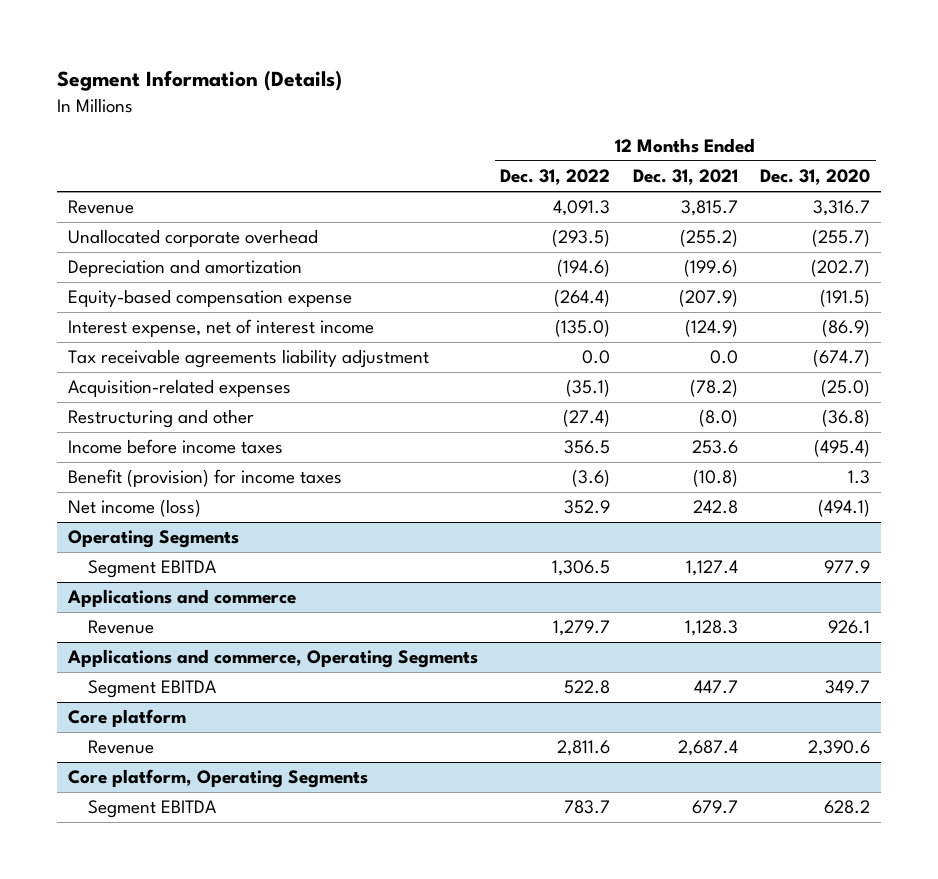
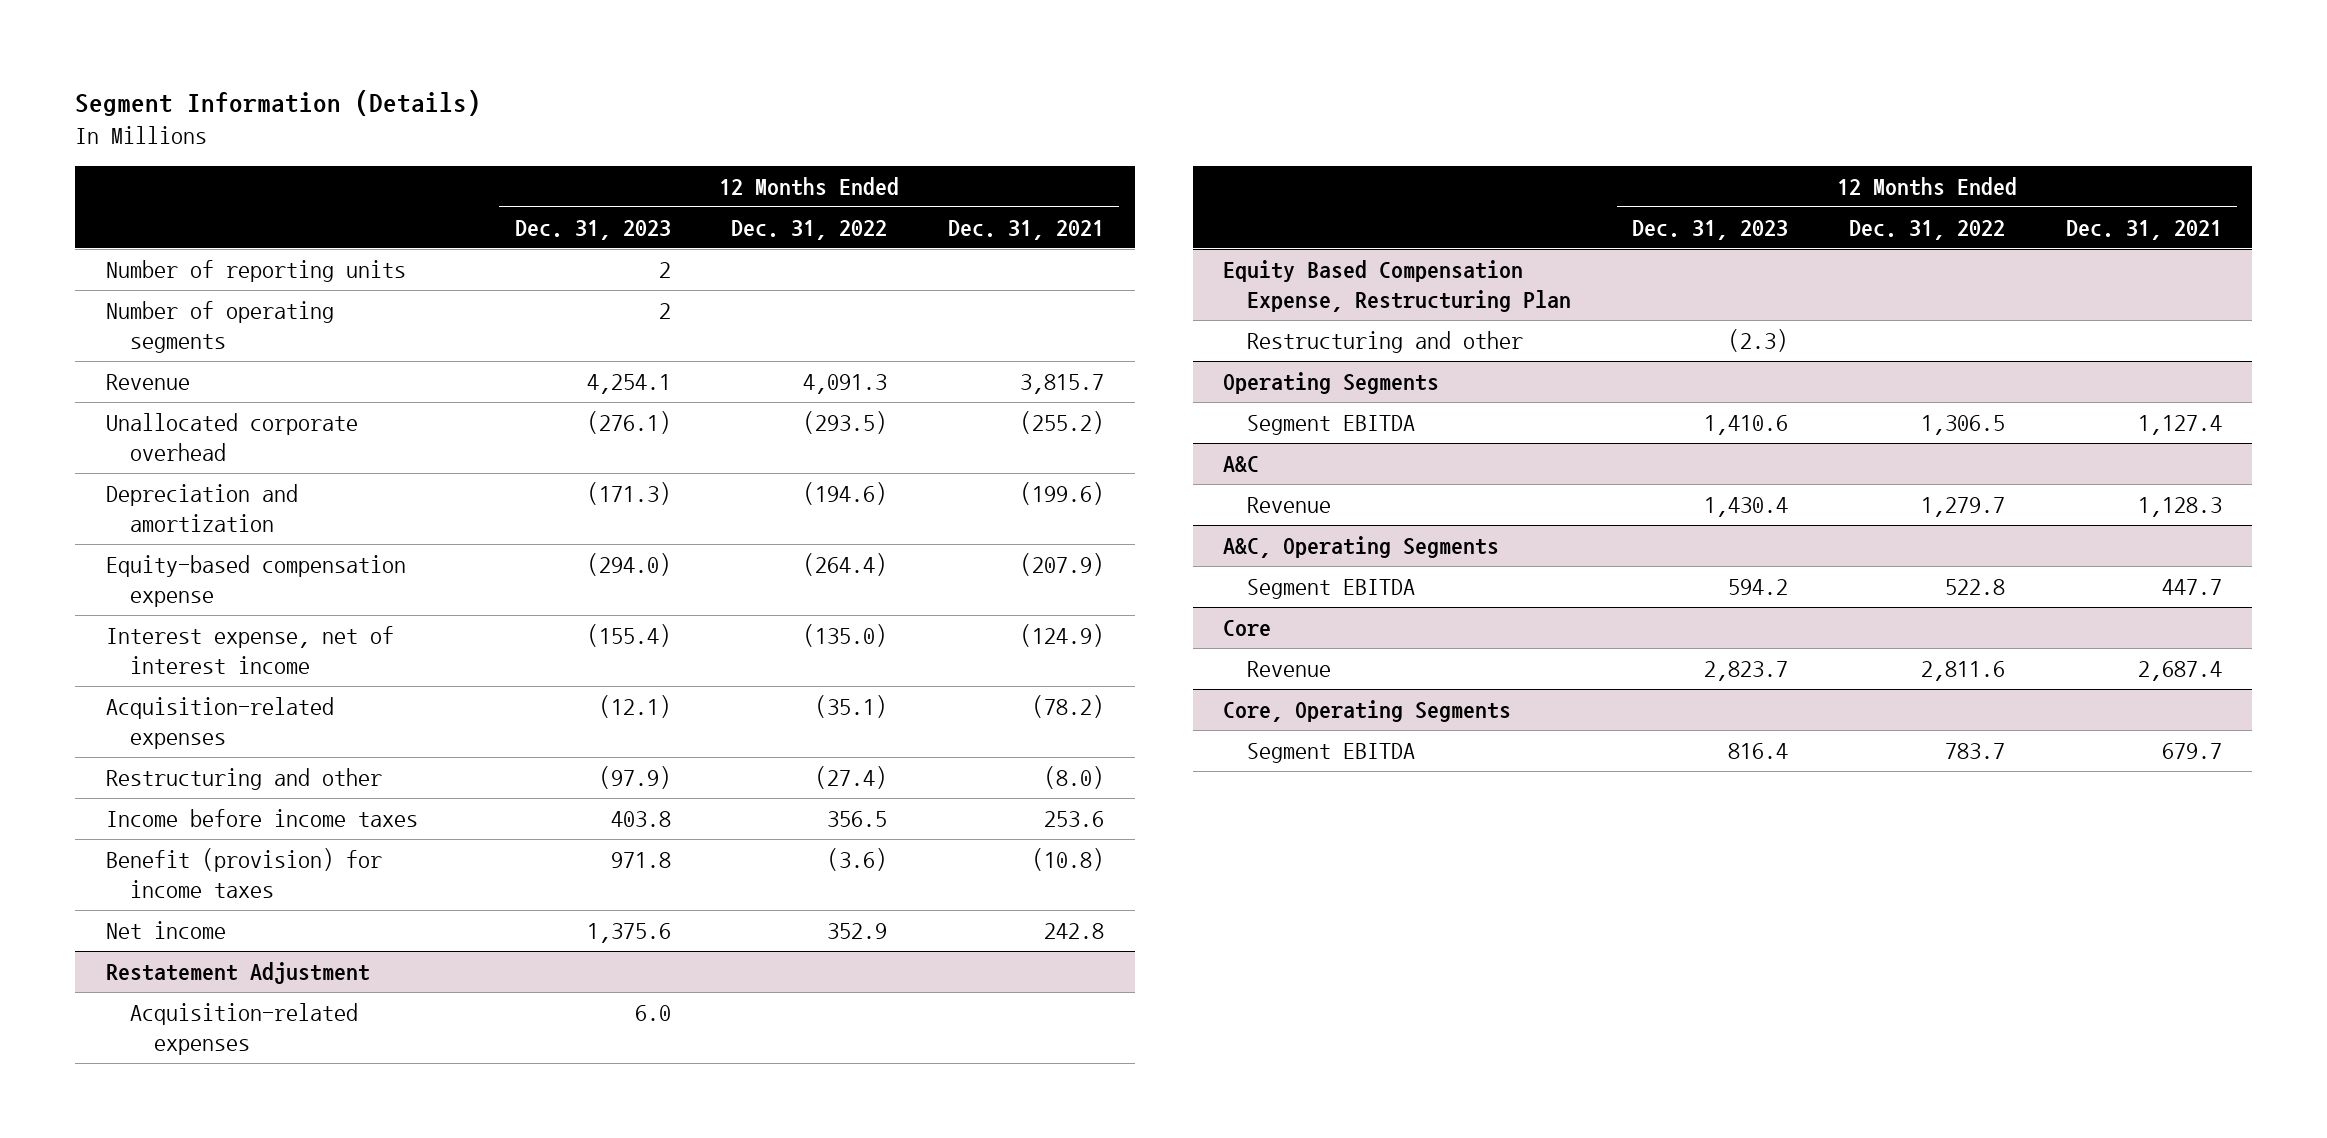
[760,169,871,186] Dec. 31, 2020 -> none
none -> [514,219,671,240] Dec. 31, 2023
none -> [105,259,406,282] Number of reporting units
none -> [105,300,334,354] Number of operating segments
[68,349,430,369] Tax receivable agreements liability adjustment -> none
[68,499,202,518] Net income (loss) -> [105,920,226,939] Net income
none -> [105,961,370,984] Restatement Adjustment
none -> [129,1002,358,1056] Acquisition-related expenses
none -> [1223,259,1572,313] Equity Based Compensation Expense, Restructuring Plan
none -> [1247,330,1524,353] Restructuring and other
[67,589,297,608] Applications and commerce -> [1223,454,1260,472] A&C
[67,649,479,669] Applications and commerce, Operating Segments -> none
none -> [1223,535,1500,558] A&C, Operating Segments
[68,709,187,728] Core platform -> [1223,619,1272,636] Core
[68,769,369,789] Core platform, Operating Segments -> [1223,699,1512,722] Core, Operating Segments

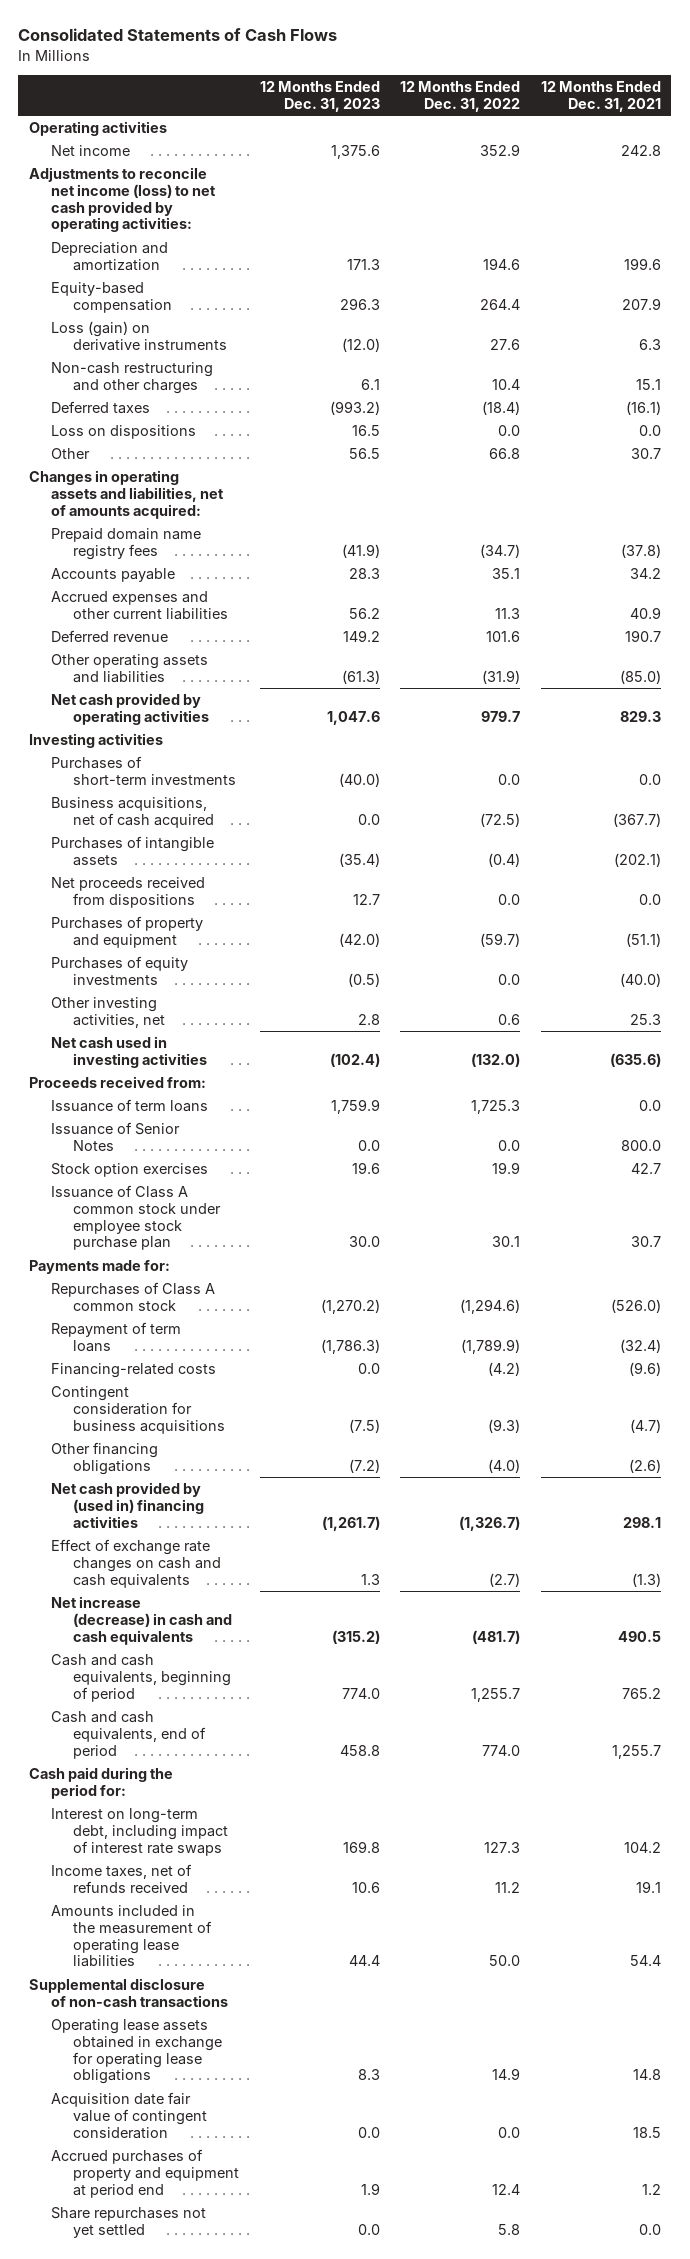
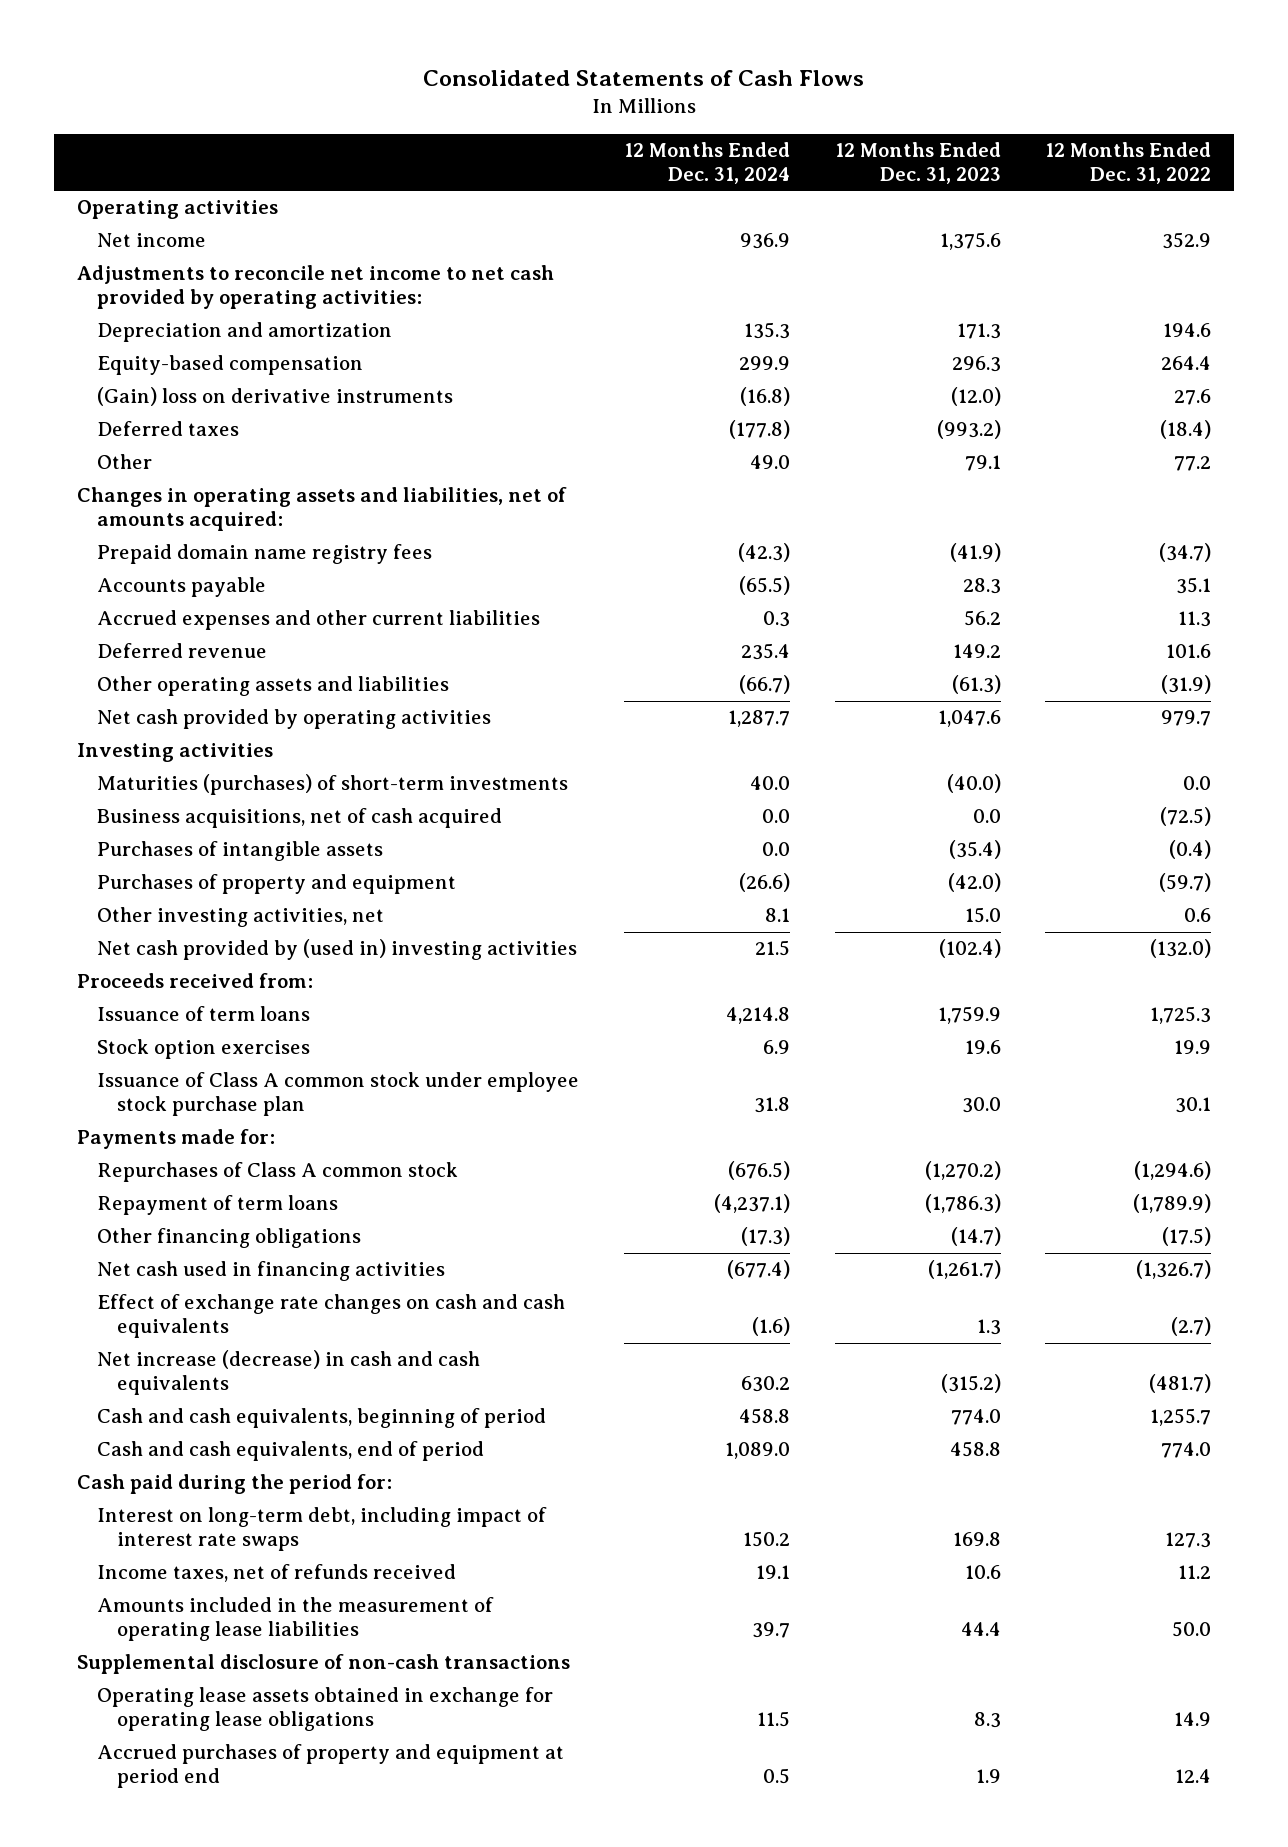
[540,81,661,112] 12 Months Ended Dec. 31, 2021 -> none
none -> [623,141,790,185] 12 Months Ended Dec. 31, 2024
[28,166,217,233] Adjustments to reconcile net income (loss) to net cash provided by operating activities: -> [76,265,554,310] Adjustments to reconcile net income to net cash provided by operating activities:
[51,361,214,394] Non-cash restructuring and other charges -> none
[51,320,228,351] Loss (gain) on derivative instruments -> [96,387,453,407] (Gain) loss on derivative instruments
[51,424,197,439] Loss on dispositions -> none
[348,447,380,459] 56.5 -> [964,455,1001,472] 79.1
[489,447,521,459] 66.8 -> [1174,456,1212,472] 77.2
[51,755,237,785] Purchases of short-term investments -> [96,774,568,796] Maturities (purchases) of short-term investments
[51,876,206,908] Net proceeds received from dispositions -> none
[51,955,189,985] Purchases of equity investments -> none
[357,1013,380,1025] 2.8 -> [964,907,1001,924] 15.0
[51,1035,208,1068] Net cash used in investing activities -> [96,939,577,961] Net cash provided by (used in) investing activities
[51,1121,181,1151] Issuance of Senior Notes -> none
[51,1362,217,1378] Financing-related costs -> none
[51,1385,226,1434] Contingent consideration for business acquisitions -> none
[348,1458,380,1473] (7.2) -> [950,1227,1001,1247] (14.7)
[488,1458,521,1473] (4.0) -> [1162,1227,1212,1247] (17.5)
[51,1481,205,1528] Net cash provided by (used in) financing activities -> [96,1261,445,1282] Net cash used in financing activities
[51,2091,208,2139] Acquisition date fair value of contingent consideration -> none
[51,2206,207,2238] Share repurchases not yet settled -> none

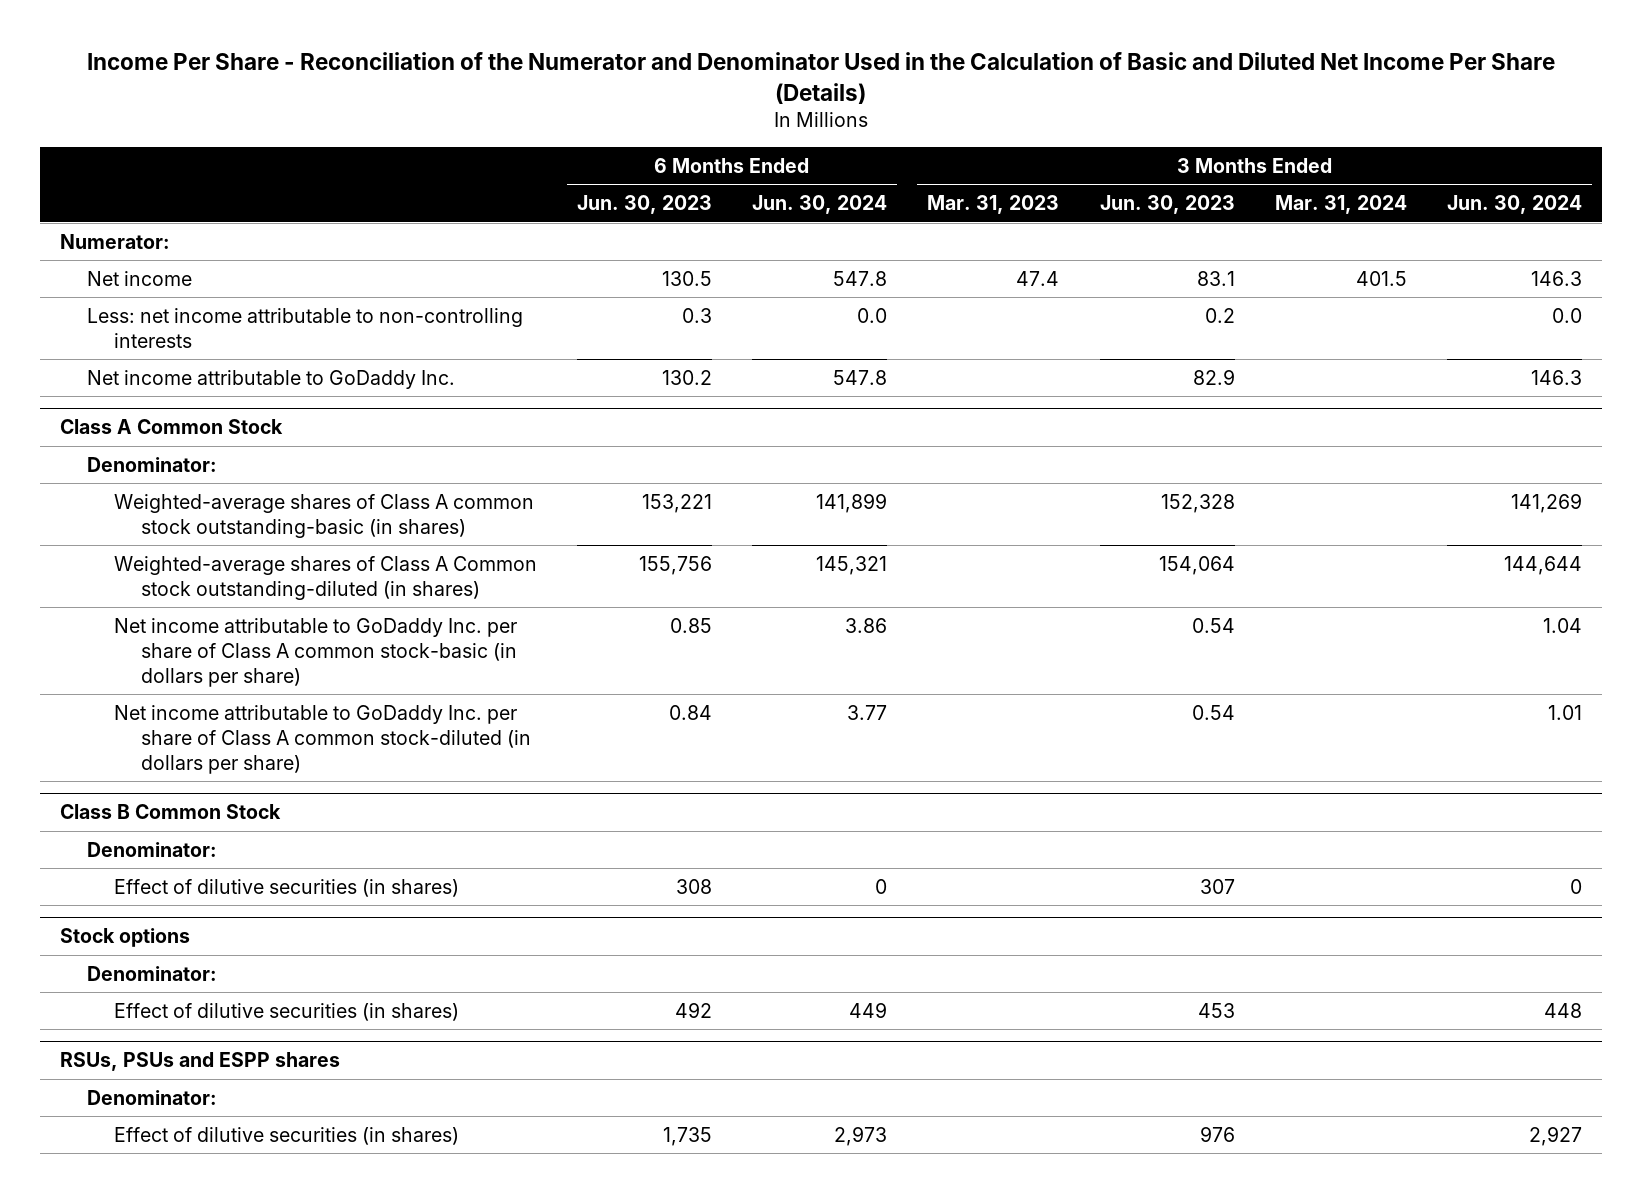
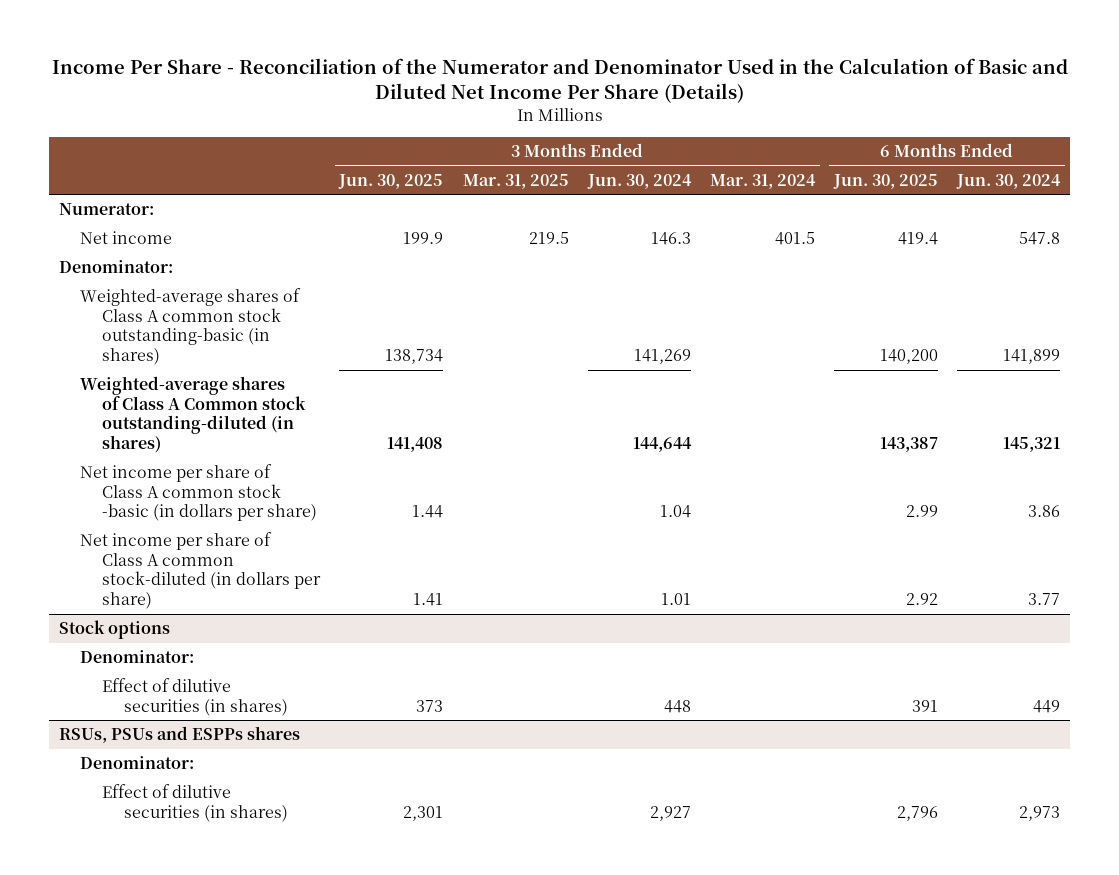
[577,195,713,215] Jun. 30, 2023 -> none
[927,195,1060,215] Mar. 31, 2023 -> none
[1099,195,1235,215] Jun. 30, 2023 -> none
none -> [338,173,444,189] Jun. 30, 2025
none -> [462,173,569,189] Mar. 31, 2025
none -> [833,173,939,189] Jun. 30, 2025
[86,307,523,348] Less: net income attributable to non-controlling interests -> none
[86,369,455,389] Net income attributable to GoDaddy Inc. -> none
[59,419,283,435] Class A Common Stock -> none
[59,804,281,820] Class B Common Stock -> none
[86,841,217,857] Denominator: -> none
[113,878,459,897] Effect of dilutive securities (in shares) -> none
[113,617,518,687] Net income attributable to GoDaddy Inc. per share of Class A common stock-basic (in dollars per share) -> [80,464,318,522] Net income per share of Class A common stock -basic (in dollars per share)
[113,704,532,774] Net income attributable to GoDaddy Inc. per share of Class A common stock-diluted (in dollars per share) -> [80,532,322,610] Net income per share of Class A common stock-diluted (in dollars per share)
[59,1052,340,1072] RSUs, PSUs and ESPP shares -> [58,726,300,744] RSUs, PSUs and ESPPs shares

